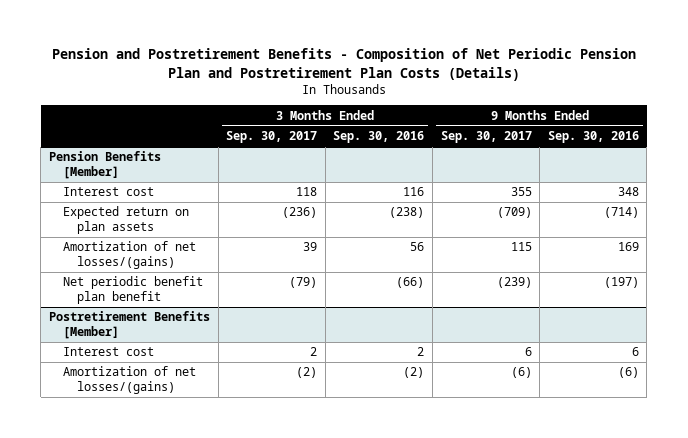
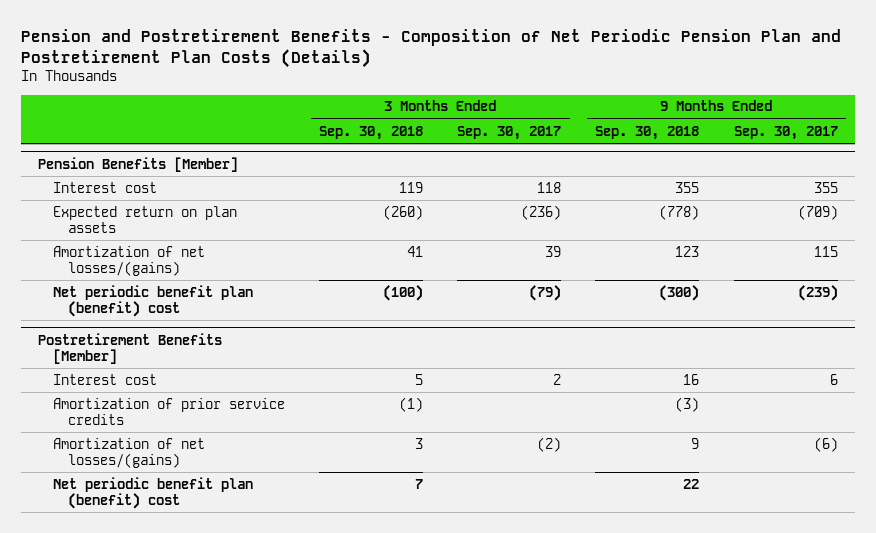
[333,131,425,144] Sep. 30, 2016 -> none
[547,131,639,144] Sep. 30, 2016 -> none
none -> [319,125,424,140] Sep. 30, 2018
none -> [595,125,700,140] Sep. 30, 2018
[63,276,204,305] Net periodic benefit plan benefit -> [53,284,254,317] Net periodic benefit plan (benefit) cost
none -> [53,397,286,425] Amortization of prior service credits
none -> [53,476,254,509] Net periodic benefit plan (benefit) cost

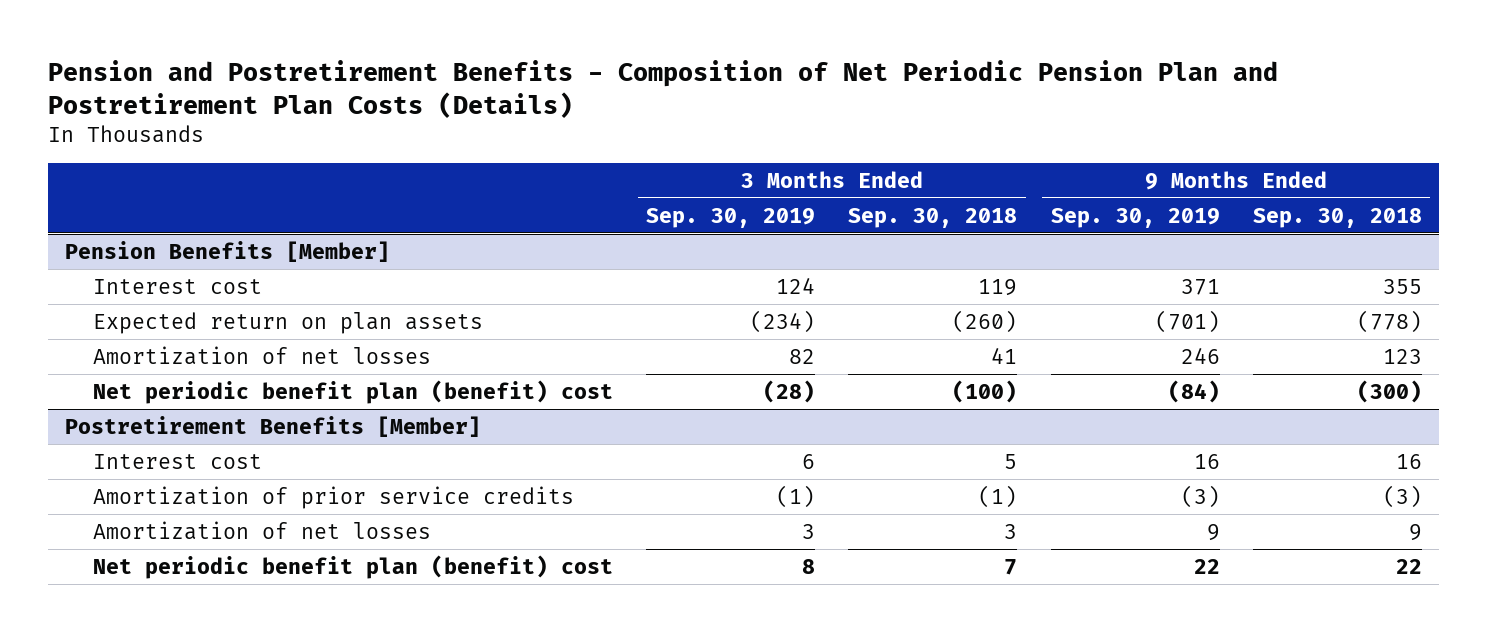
[457,125,562,140] Sep. 30, 2017 -> none
[733,125,838,140] Sep. 30, 2017 -> none
none -> [645,207,815,228] Sep. 30, 2019
none -> [1050,207,1220,228] Sep. 30, 2019
[53,245,206,276] Amortization of net losses/(gains) -> [92,345,431,365] Amortization of net losses
[53,437,206,468] Amortization of net losses/(gains) -> [92,520,431,540] Amortization of net losses

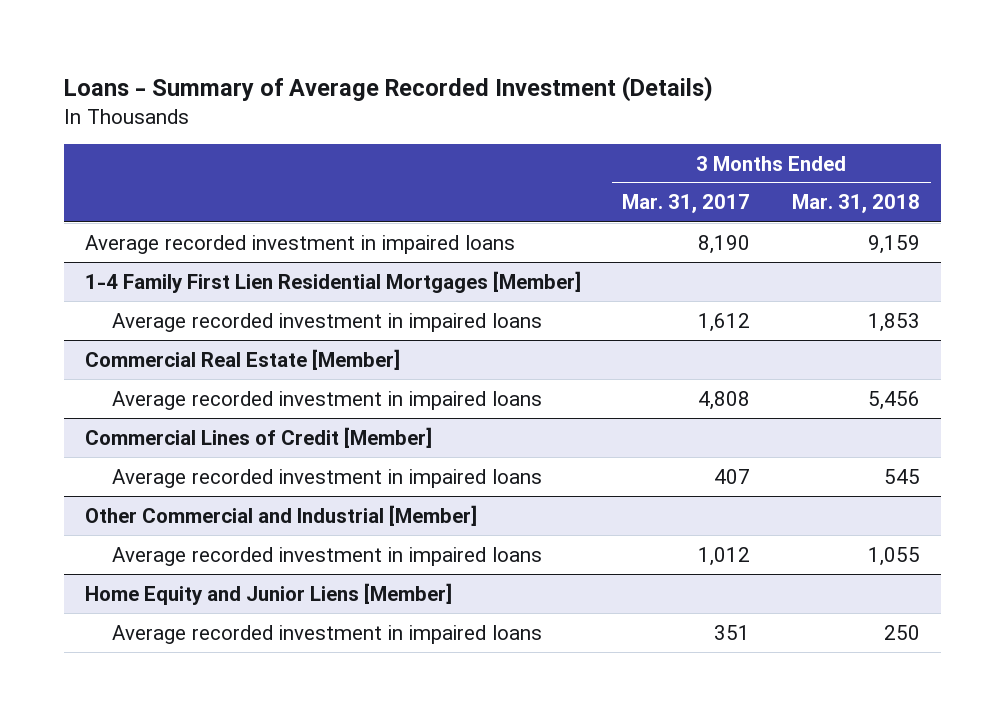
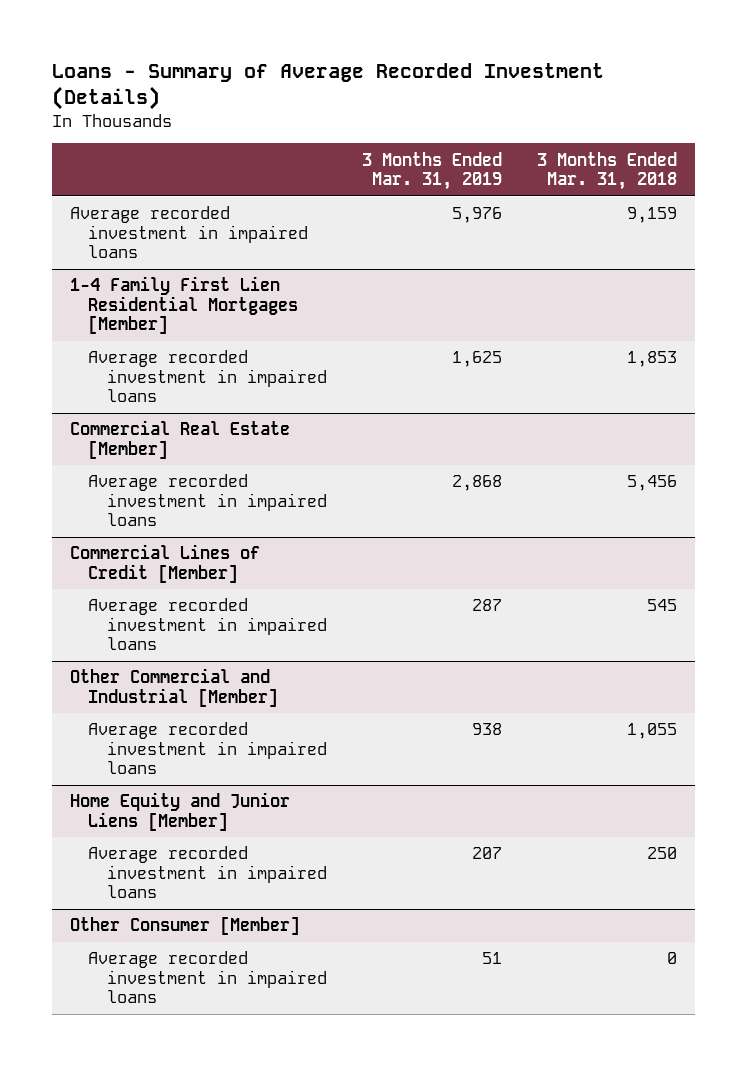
[622,194,751,214] Mar. 31, 2017 -> none
none -> [361,151,502,191] 3 Months Ended Mar. 31, 2019
none -> [69,916,300,936] Other Consumer [Member]
none -> [88,951,327,1004] Average recorded investment in impaired loans

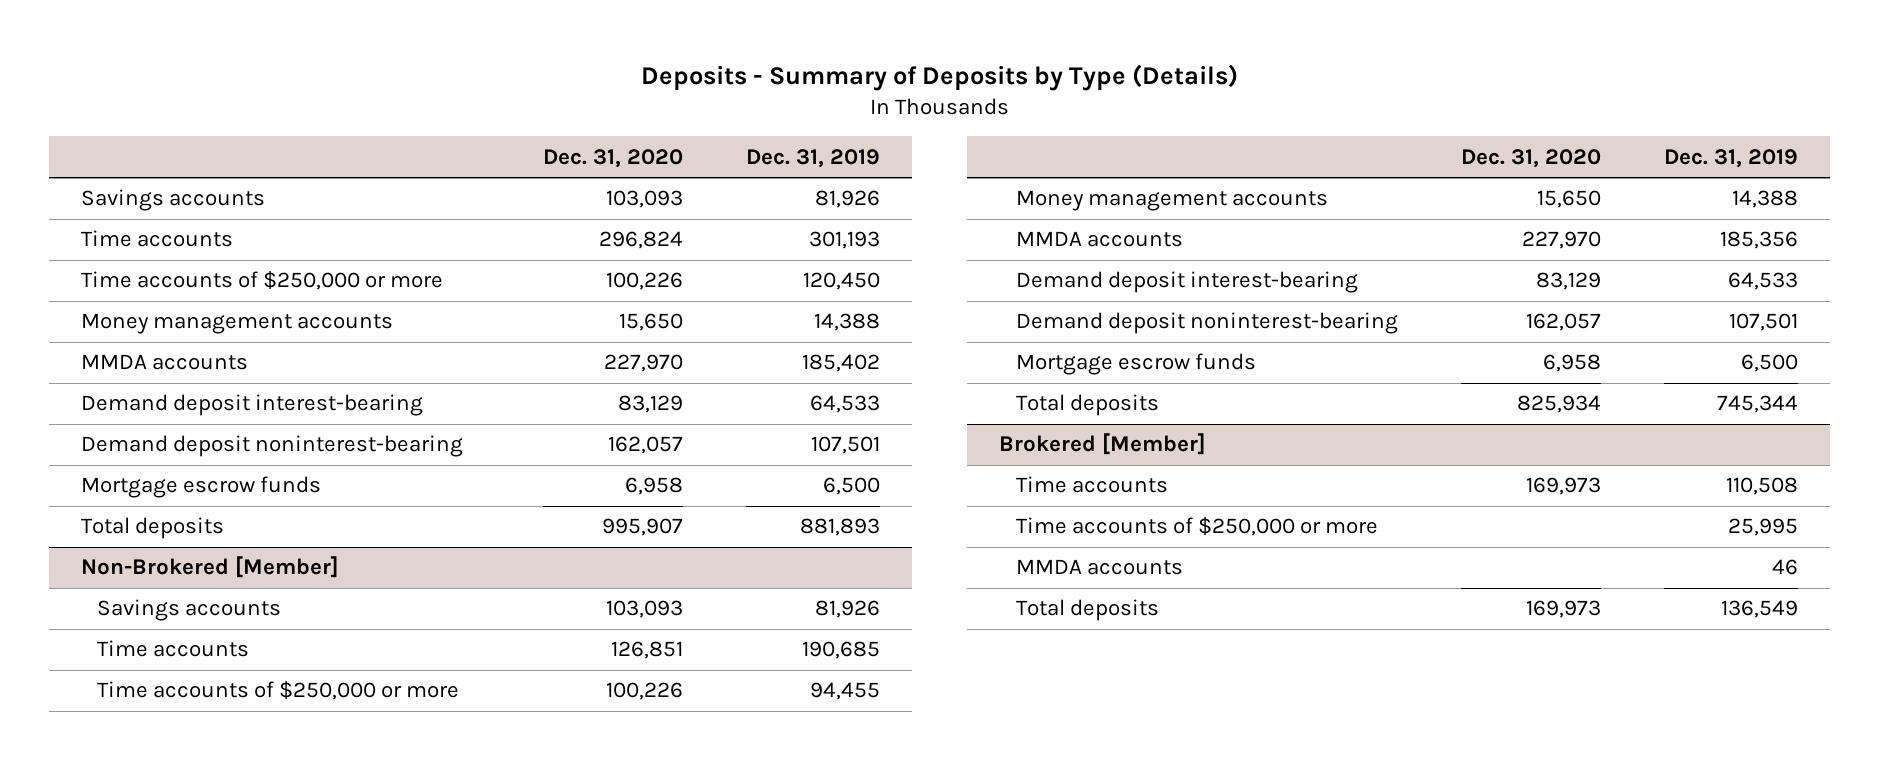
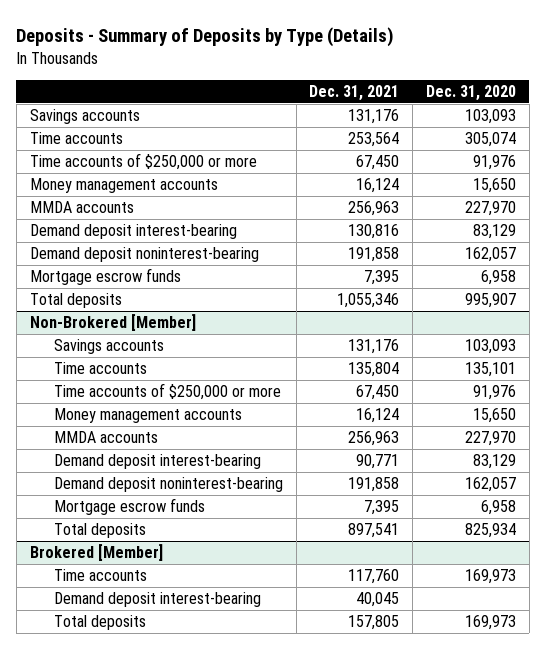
[745,148,880,168] Dec. 31, 2019 -> none
none -> [309,85,400,102] Dec. 31, 2021
[598,231,683,250] 296,824 -> [464,132,516,148] 305,074
[605,272,683,291] 100,226 -> [472,155,516,171] 91,976
[610,641,683,660] 126,851 -> [464,362,516,378] 135,101
[605,682,683,701] 100,226 -> [472,385,516,401] 91,976
[1015,517,1378,537] Time accounts of $250,000 or more -> none
[1015,559,1183,576] MMDA accounts -> none
none -> [53,592,261,608] Demand deposit interest-bearing

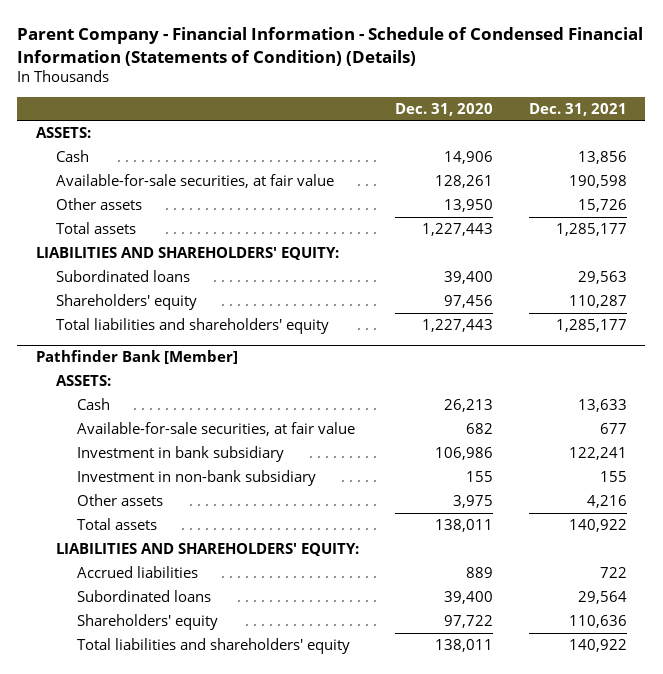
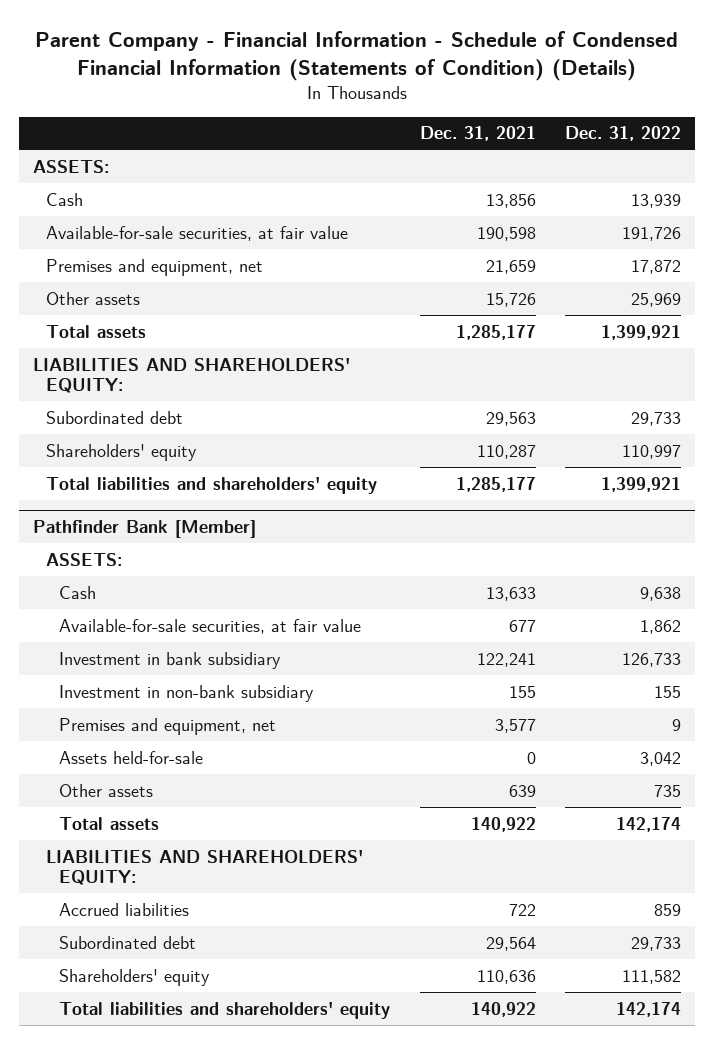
[395,102,494,116] Dec. 31, 2020 -> none
none -> [564,126,681,142] Dec. 31, 2022
none -> [46,258,264,276] Premises and equipment, net
[56,269,191,282] Subordinated loans -> [46,410,184,424] Subordinated debt
none -> [59,717,277,735] Premises and equipment, net
none -> [59,750,204,764] Assets held-for-sale
[587,494,628,508] 4,216 -> [508,784,536,797] 639
[76,589,211,602] Subordinated loans -> [59,935,197,949] Subordinated debt

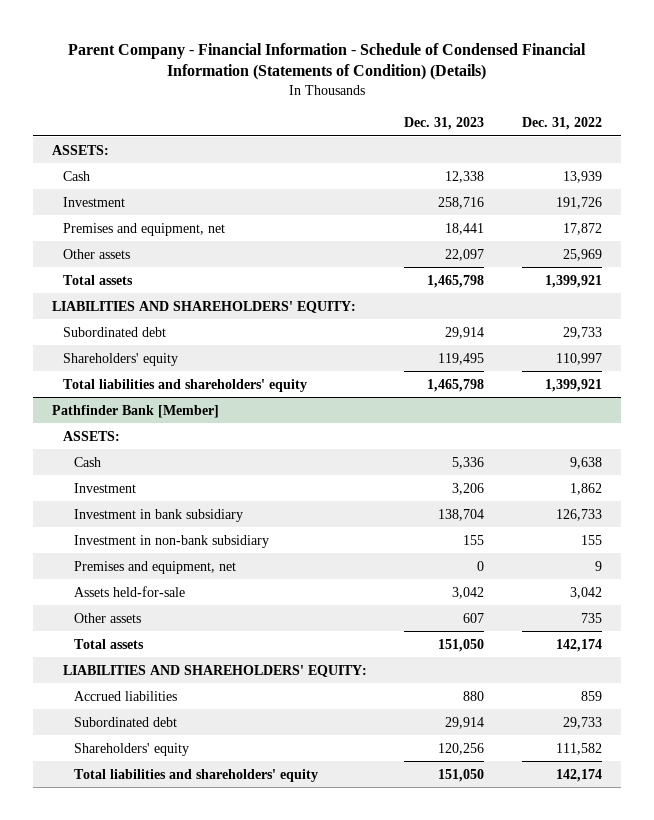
[419,126,536,142] Dec. 31, 2021 -> none
none -> [404,117,485,131] Dec. 31, 2023
[46,225,349,241] Available-for-sale securities, at fair value -> [62,196,125,207] Investment
[59,618,362,634] Available-for-sale securities, at fair value -> [73,482,136,493] Investment

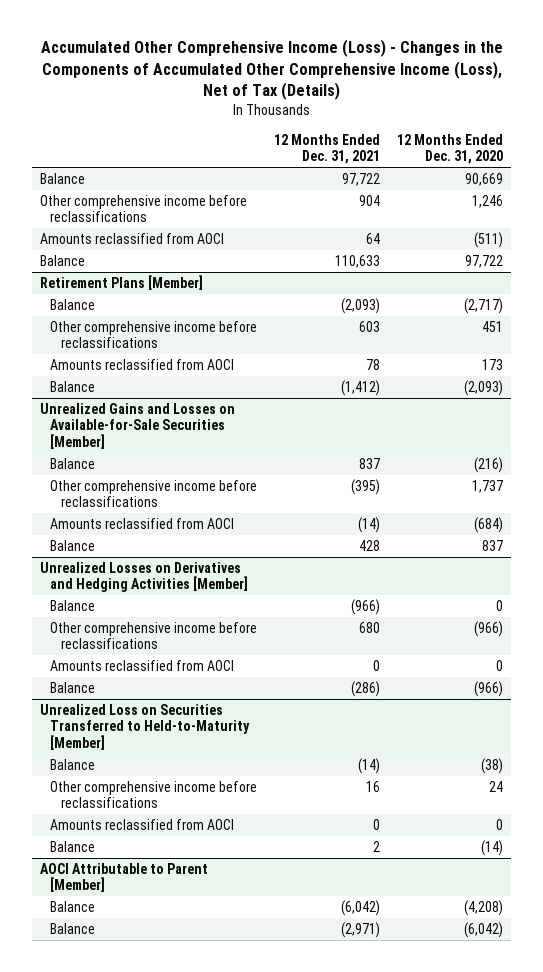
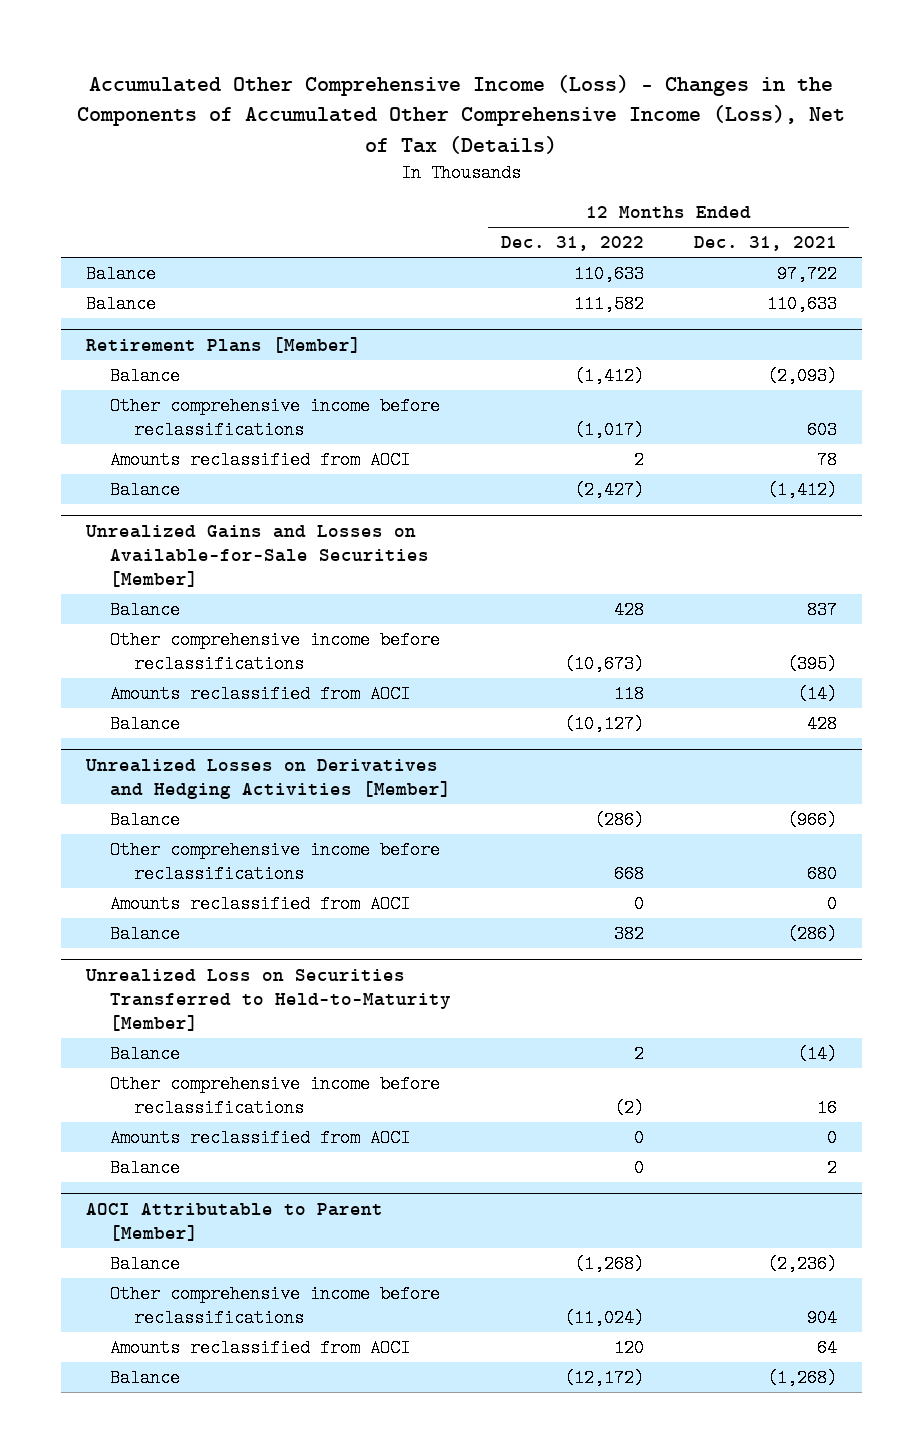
[396,133,503,165] 12 Months Ended Dec. 31, 2020 -> none
none -> [500,236,644,252] Dec. 31, 2022
[40,194,248,223] Other comprehensive income before reclassifications -> none
[40,232,225,244] Amounts reclassified from AOCI -> none
[341,899,381,916] (6,042) -> [766,1254,837,1273] (2,236)
none -> [109,1284,440,1327] Other comprehensive income before reclassifications
none -> [109,1338,410,1357] Amounts reclassified from AOCI
[341,921,381,938] (2,971) -> [766,1368,837,1387] (1,268)

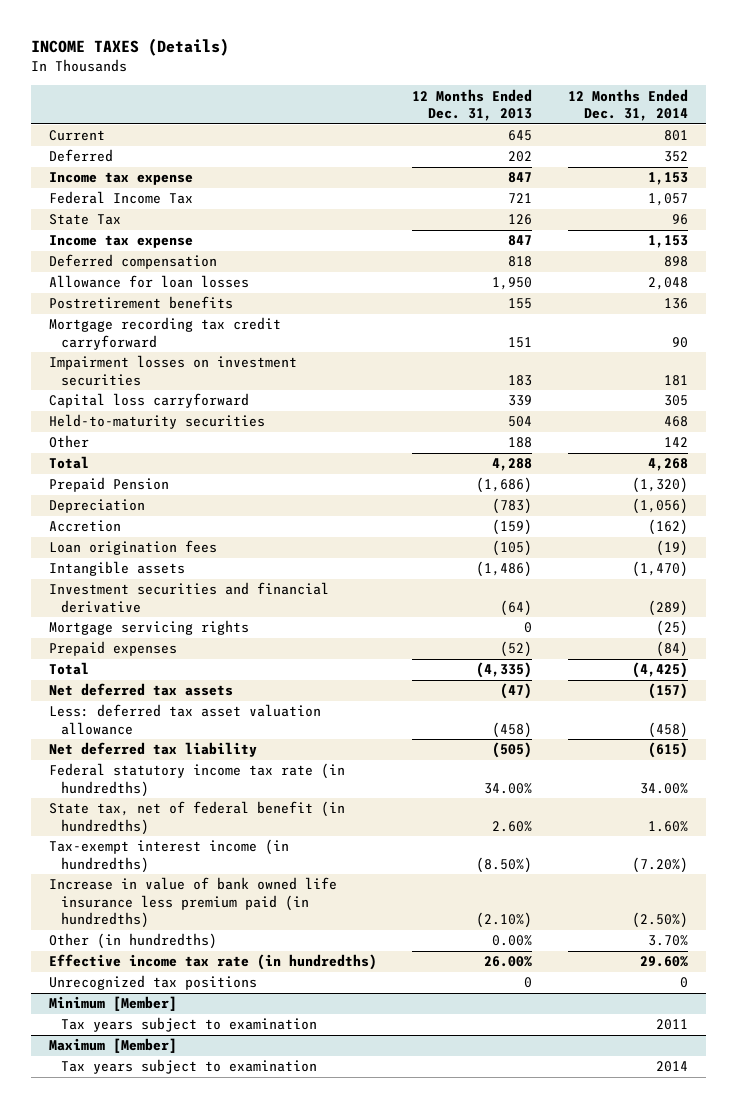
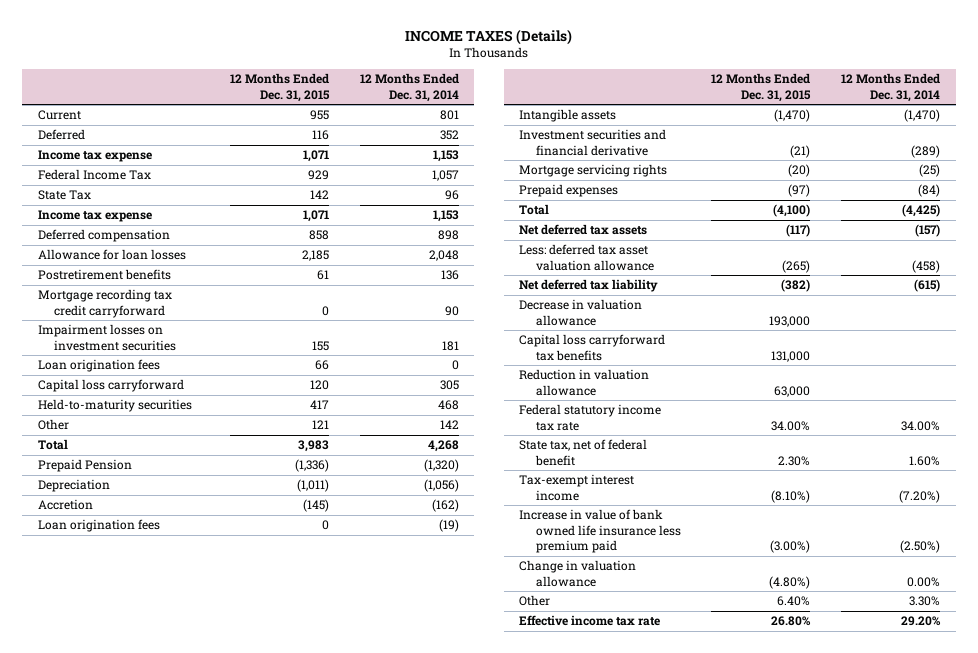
[412,88,533,121] 12 Months Ended Dec. 31, 2013 -> none
none -> [229,73,330,102] 12 Months Ended Dec. 31, 2015
none -> [37,359,160,373] Loan origination fees
[48,975,257,991] Unrecognized tax positions -> none
[48,996,177,1012] Minimum [Member] -> none
[60,1017,317,1033] Tax years subject to examination -> none
[48,1038,177,1054] Maximum [Member] -> none
[60,1059,317,1075] Tax years subject to examination -> none
none -> [519,299,643,326] Decrease in valuation allowance
none -> [519,334,666,361] Capital loss carryforward tax benefits
none -> [519,369,650,396] Reduction in valuation allowance
[48,763,345,797] Federal statutory income tax rate (in hundredths) -> [519,404,662,431] Federal statutory income tax rate
[48,801,345,835] State tax, net of federal benefit (in hundredths) -> [519,439,648,466] State tax, net of federal benefit
[48,839,289,873] Tax-exempt interest income (in hundredths) -> [519,474,635,501] Tax-exempt interest income
[48,877,337,929] Increase in value of bank owned life insurance less premium paid (in hundredths) -> [519,509,681,554] Increase in value of bank owned life insurance less premium paid
none -> [519,560,637,587] Change in valuation allowance
[48,933,217,950] Other (in hundredths) -> [519,595,551,607] Other
[648,935,689,947] 3.70% -> [909,596,941,607] 3.30%
[48,954,377,971] Effective income tax rate (in hundredths) -> [519,615,661,627] Effective income tax rate
[640,956,689,968] 29.60% -> [901,616,942,627] 29.20%

